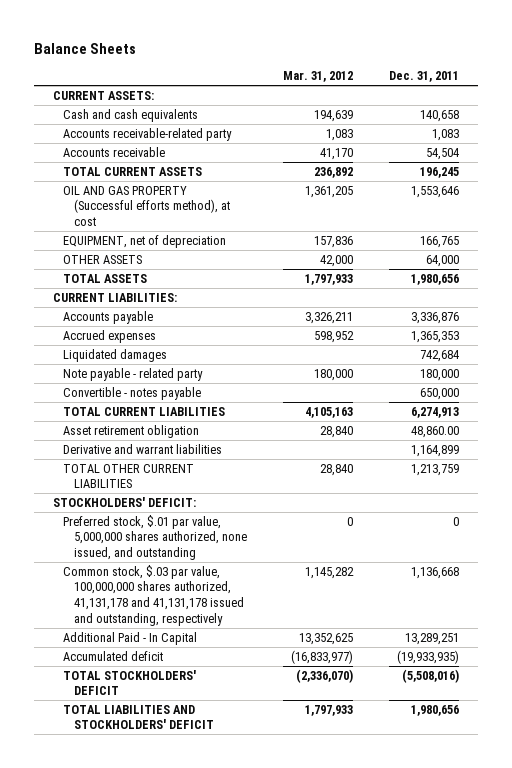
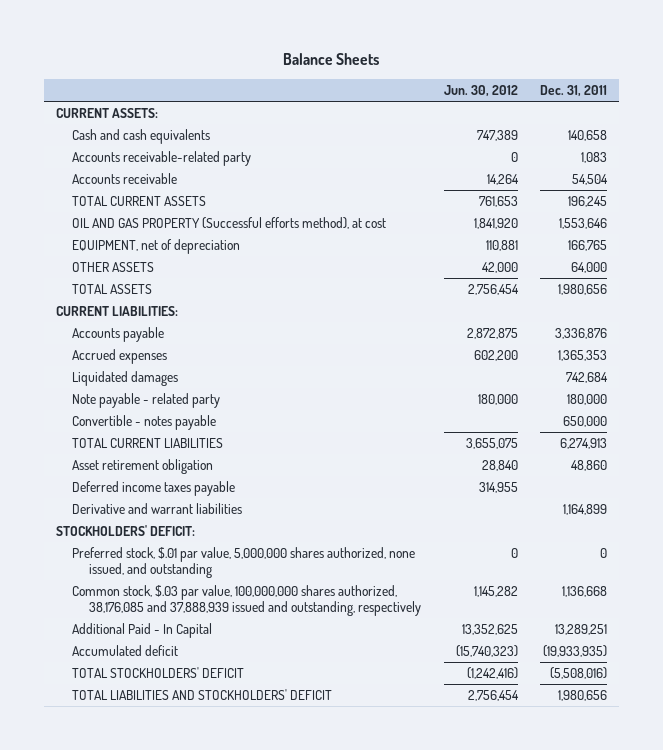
[283,71,354,83] Mar. 31, 2012 -> none
none -> [443,84,518,97] Jun. 30, 2012
[411,425,460,438] 48,860.00 -> [571,460,608,472] 48,860
none -> [72,481,236,497] Deferred income taxes payable
[63,463,195,489] TOTAL OTHER CURRENT LIABILITIES -> none
[63,564,244,626] Common stock, $.03 par value, 100,000,000 shares authorized, 41,131,178 and 41,131,178 issued and outstanding, respectively -> [72,585,422,616] Common stock, $.03 par value, 100,000,000 shares authorized, 38,176,085 and 37,888,939 issued and outstanding, respectively

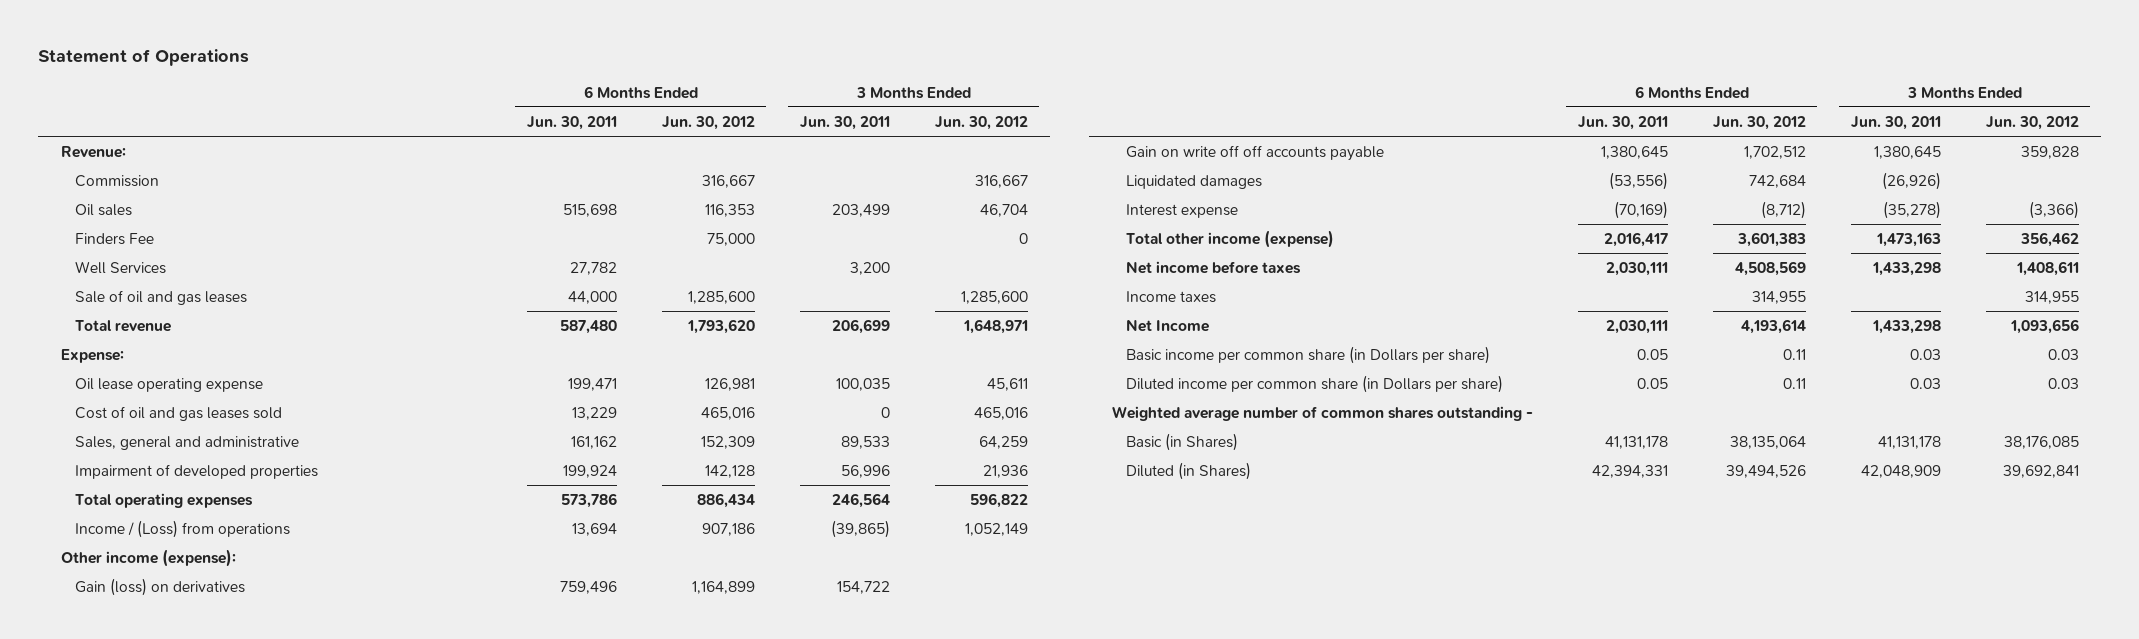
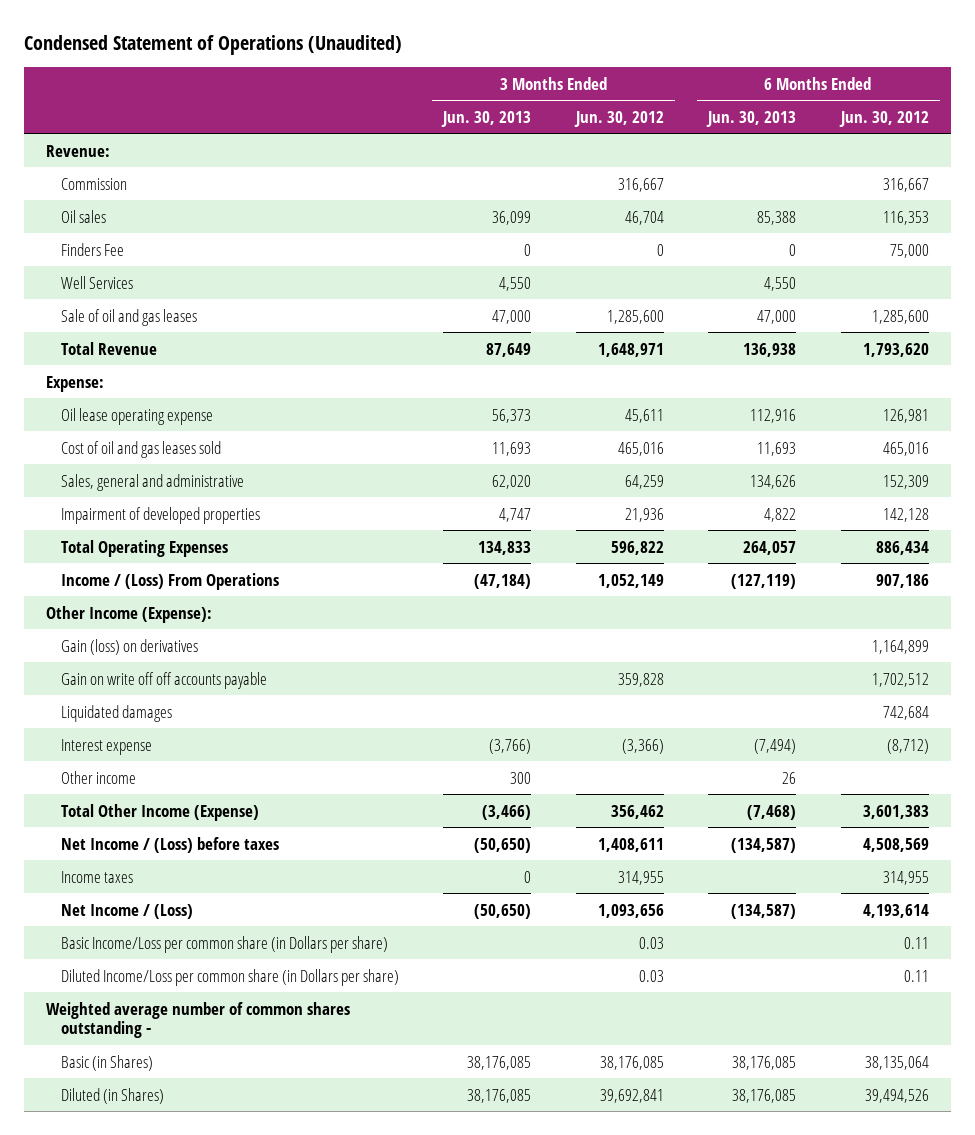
[38,49,250,67] Statement of Operations -> [23,35,402,56] Condensed Statement of Operations (Unaudited)
[526,115,617,130] Jun. 30, 2011 -> none
[799,115,890,130] Jun. 30, 2011 -> none
none -> [441,110,532,127] Jun. 30, 2013
none -> [706,110,797,127] Jun. 30, 2013
[75,319,172,332] Total revenue -> [60,341,157,355] Total Revenue
[75,492,254,508] Total operating expenses -> [60,539,228,557] Total Operating Expenses
[75,519,291,538] Income / (Loss) from operations -> [60,572,279,590] Income / (Loss) From Operations
[60,548,236,567] Other income (expense): -> [46,605,213,623] Other Income (Expense):
none -> [60,770,136,784] Other income
[1126,229,1335,248] Total other income (expense) -> [60,803,259,821] Total Other Income (Expense)
[1126,260,1302,274] Net income before taxes -> [60,836,279,853] Net Income / (Loss) before taxes
[1126,319,1210,332] Net Income -> [60,903,193,919] Net Income / (Loss)
[1126,345,1491,364] Basic income per common share (in Dollars per share) -> [60,935,388,953] Basic Income/Loss per common share (in Dollars per share)
[1126,374,1504,393] Diluted income per common share (in Dollars per share) -> [60,968,399,986] Diluted Income/Loss per common share (in Dollars per share)

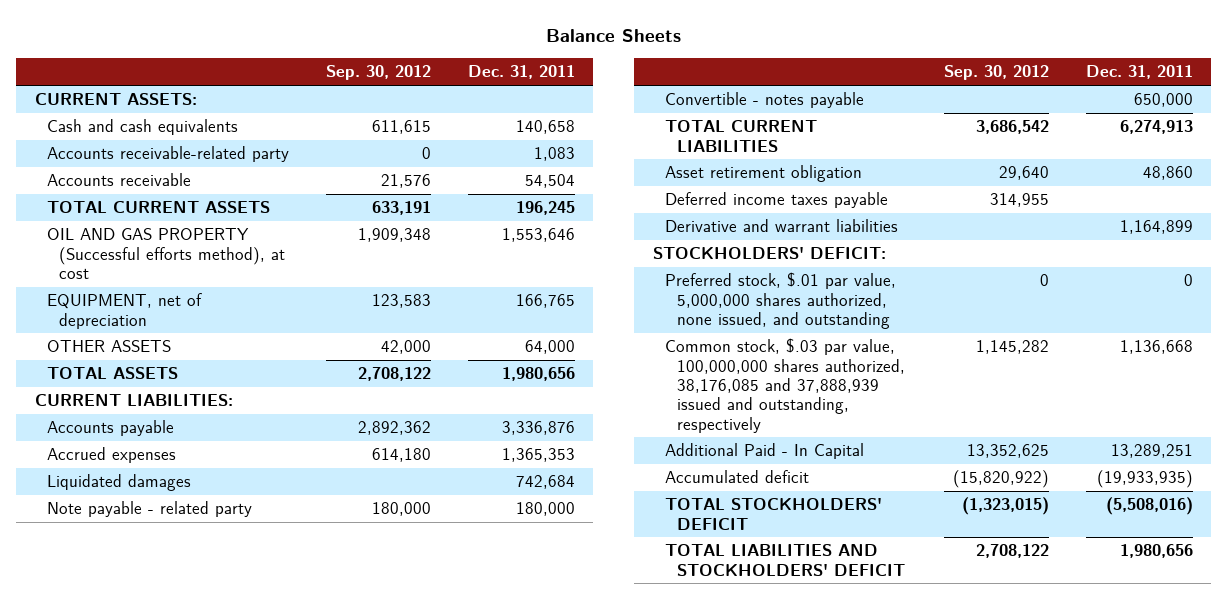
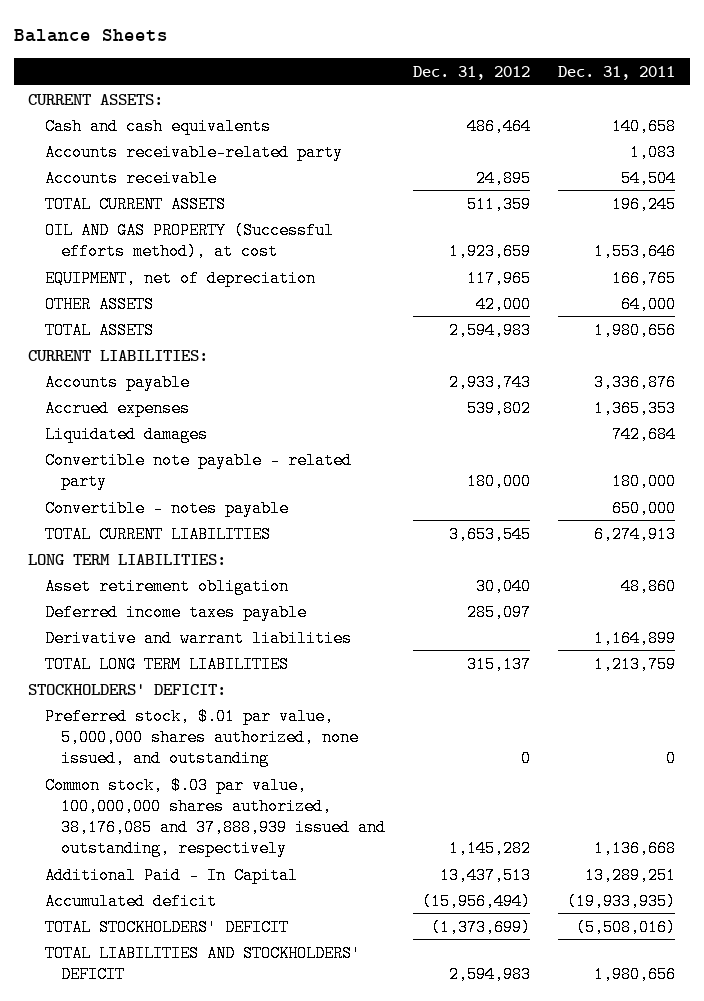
[325,65,431,81] Sep. 30, 2012 -> none
none -> [413,65,531,80] Dec. 31, 2012
[46,501,252,518] Note payable - related party -> [44,451,352,490] Convertible note payable - related party
none -> [28,553,227,565] LONG TERM LIABILITIES:
none -> [44,655,289,673] TOTAL LONG TERM LIABILITIES

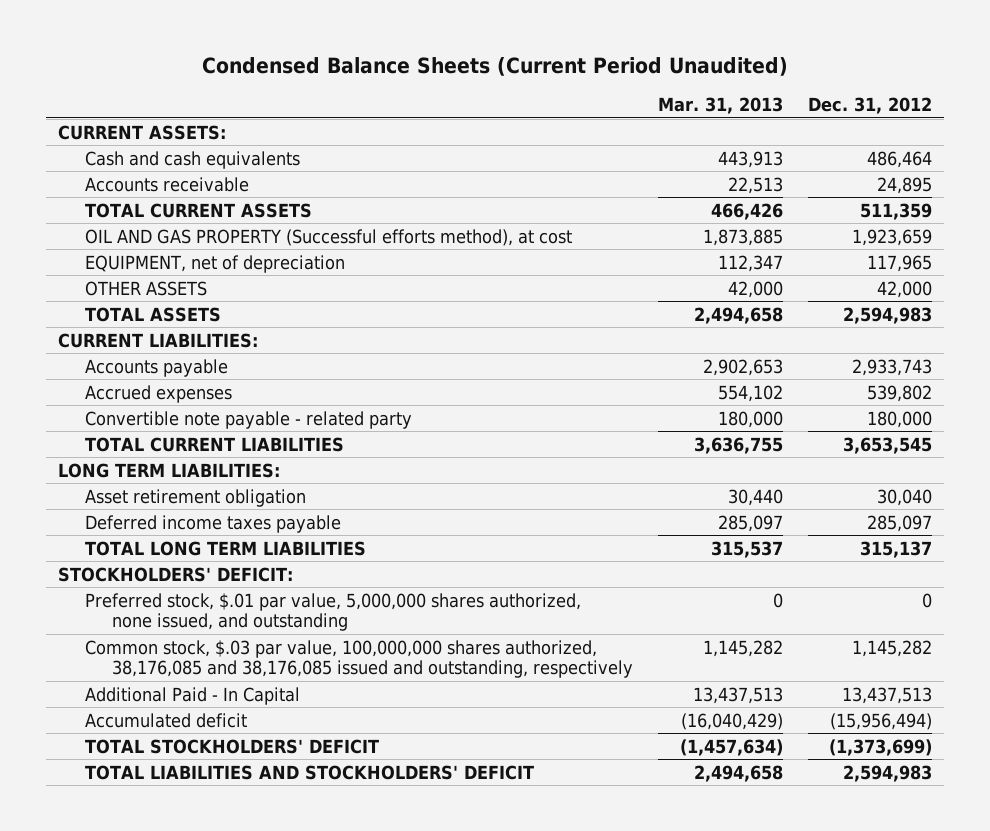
[14,29,169,43] Balance Sheets -> [202,57,789,77] Condensed Balance Sheets (Current Period Unaudited)
[558,65,676,80] Dec. 31, 2011 -> none
none -> [657,96,783,114] Mar. 31, 2013
[44,143,343,161] Accounts receivable-related party -> none
[44,425,208,443] Liquidated damages -> none
[44,499,289,517] Convertible - notes payable -> none
[44,629,352,647] Derivative and warrant liabilities -> none
[44,776,386,857] Common stock, $.03 par value, 100,000,000 shares authorized, 38,176,085 and 37,888,939 issued and outstanding, respectively -> [85,639,633,679] Common stock, $.03 par value, 100,000,000 shares authorized, 38,176,085 and 38,176,085 issued and outstanding, respectively

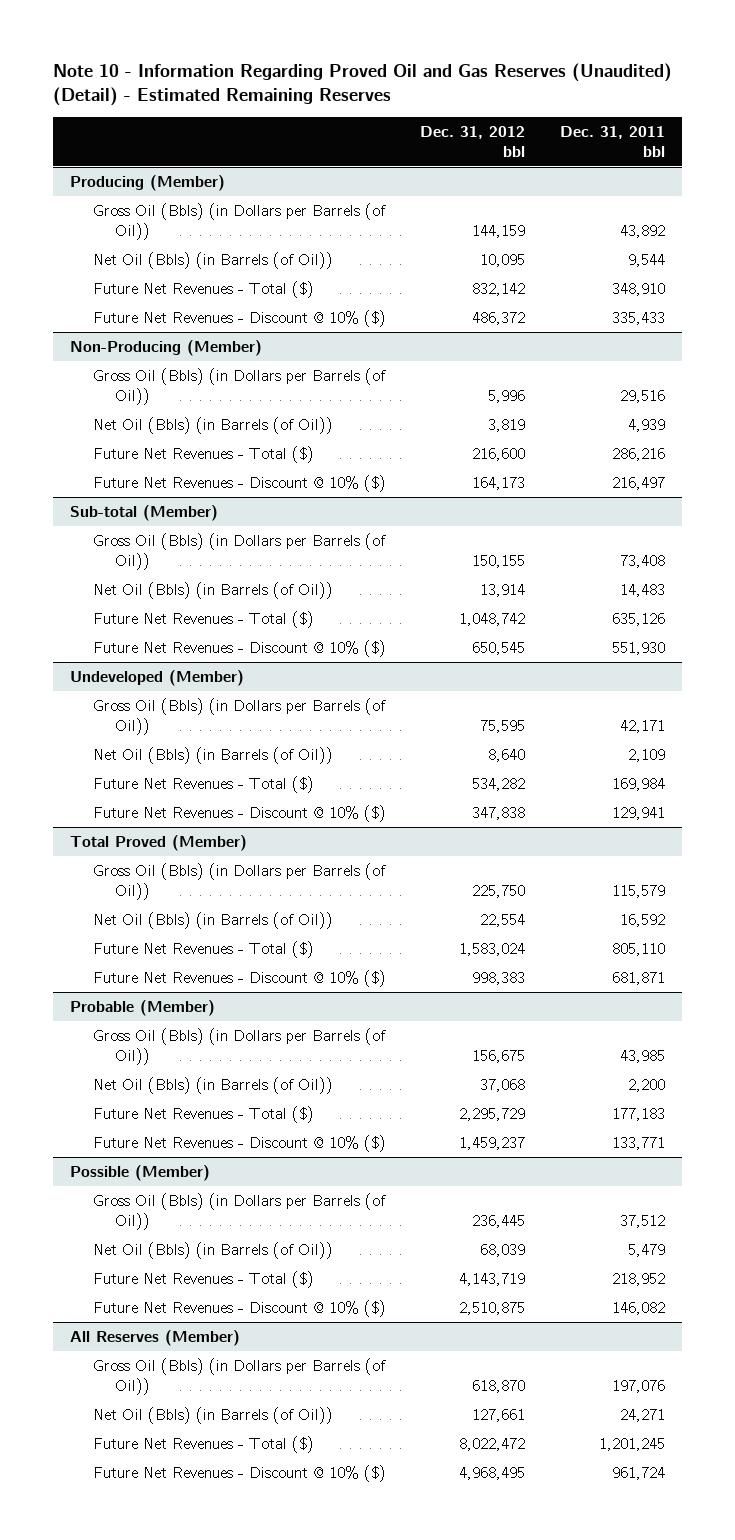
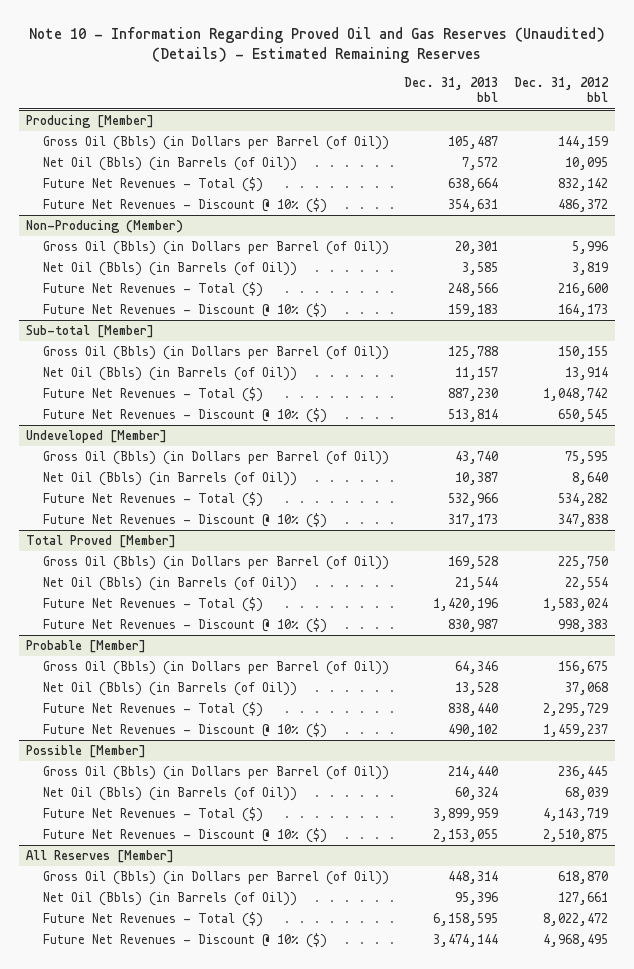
[52,63,672,107] Note 10 - Information Regarding Proved Oil and Gas Reserves (Unaudited) (Detail) - Estimated Remaining Reserves -> [28,26,605,64] Note 10 - Information Regarding Proved Oil and Gas Reserves (Unaudited) (Details) - Estimated Remaining Reserves
[559,125,665,157] Dec. 31, 2011 bbl -> none
none -> [404,77,499,103] Dec. 31, 2013 bbl
[70,174,226,191] Producing (Member) -> [26,115,155,129] Producing [Member]
[92,202,386,240] Gross Oil (Bbls) (in Dollars per Barrels (of Oil)) -> [42,136,389,151] Gross Oil (Bbls) (in Dollars per Barrel (of Oil))
[92,367,386,405] Gross Oil (Bbls) (in Dollars per Barrels (of Oil)) -> [42,241,389,256] Gross Oil (Bbls) (in Dollars per Barrel (of Oil))
[70,504,219,521] Sub-total (Member) -> [26,325,155,339] Sub-total [Member]
[92,532,386,570] Gross Oil (Bbls) (in Dollars per Barrels (of Oil)) -> [42,346,389,361] Gross Oil (Bbls) (in Dollars per Barrel (of Oil))
[70,669,245,686] Undeveloped (Member) -> [26,430,168,444] Undeveloped [Member]
[92,697,386,735] Gross Oil (Bbls) (in Dollars per Barrels (of Oil)) -> [42,451,389,466] Gross Oil (Bbls) (in Dollars per Barrel (of Oil))
[70,834,248,851] Total Proved (Member) -> [26,535,177,549] Total Proved [Member]
[92,862,386,900] Gross Oil (Bbls) (in Dollars per Barrels (of Oil)) -> [42,556,389,571] Gross Oil (Bbls) (in Dollars per Barrel (of Oil))
[70,999,216,1016] Probable (Member) -> [26,640,147,654] Probable [Member]
[92,1027,386,1065] Gross Oil (Bbls) (in Dollars per Barrels (of Oil)) -> [42,661,389,676] Gross Oil (Bbls) (in Dollars per Barrel (of Oil))
[70,1164,211,1181] Possible (Member) -> [26,745,147,759] Possible [Member]
[92,1192,386,1230] Gross Oil (Bbls) (in Dollars per Barrels (of Oil)) -> [42,766,389,781] Gross Oil (Bbls) (in Dollars per Barrel (of Oil))
[70,1329,241,1346] All Reserves (Member) -> [26,850,175,864] All Reserves [Member]
[92,1357,386,1395] Gross Oil (Bbls) (in Dollars per Barrels (of Oil)) -> [42,871,389,886] Gross Oil (Bbls) (in Dollars per Barrel (of Oil))

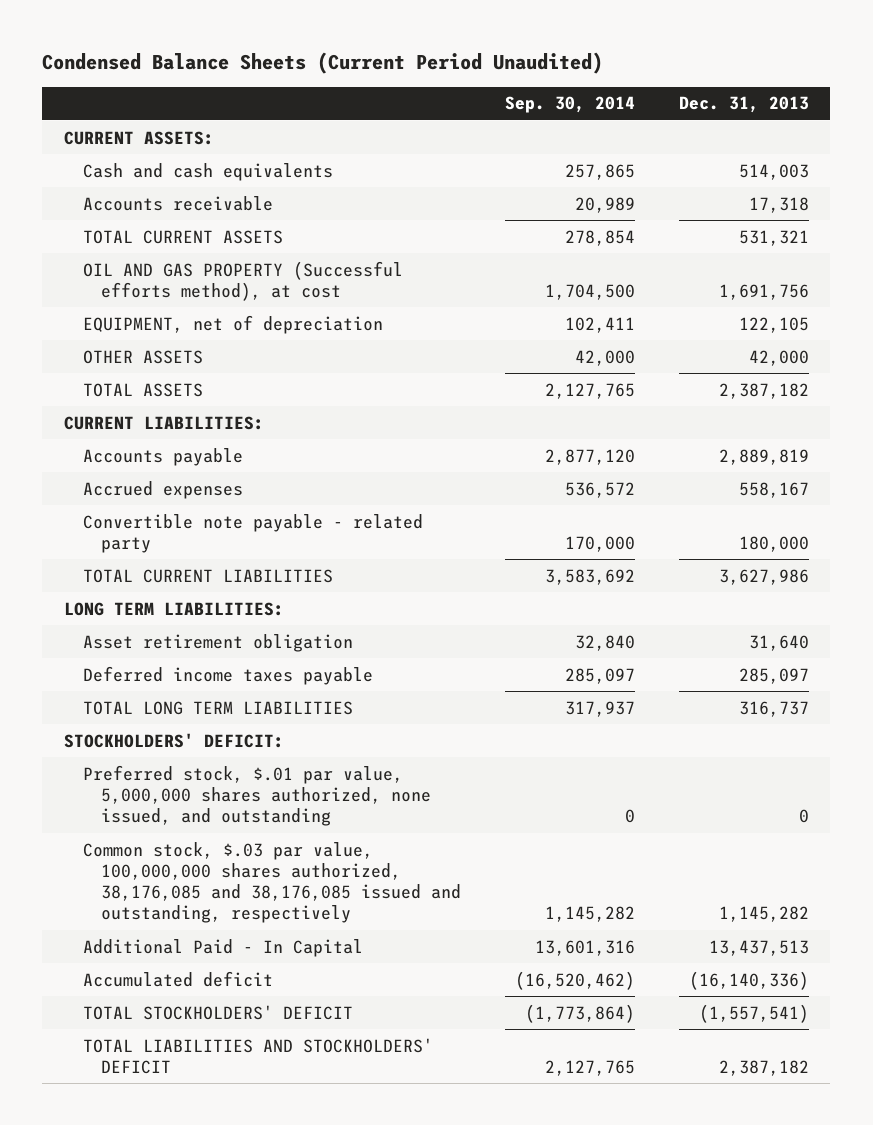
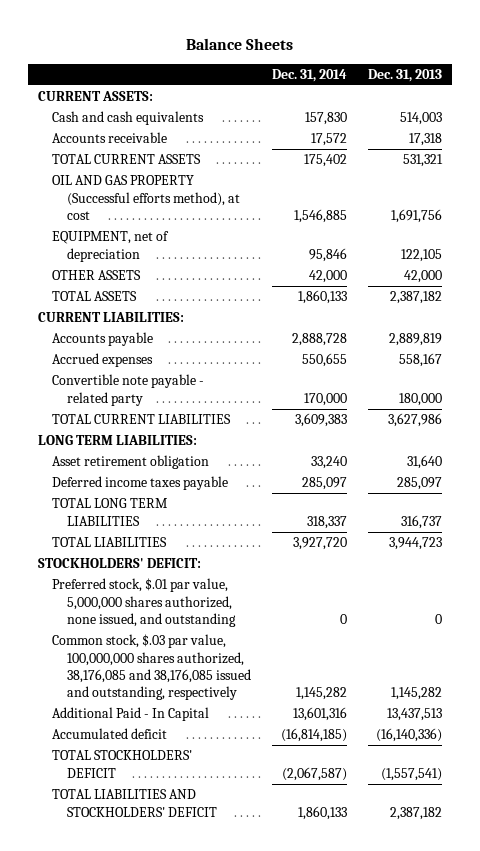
[42,52,604,75] Condensed Balance Sheets (Current Period Unaudited) -> [186,37,294,50] Balance Sheets
[504,96,635,114] Sep. 30, 2014 -> none
none -> [271,68,347,82] Dec. 31, 2014
none -> [52,537,168,548] TOTAL LIABILITIES

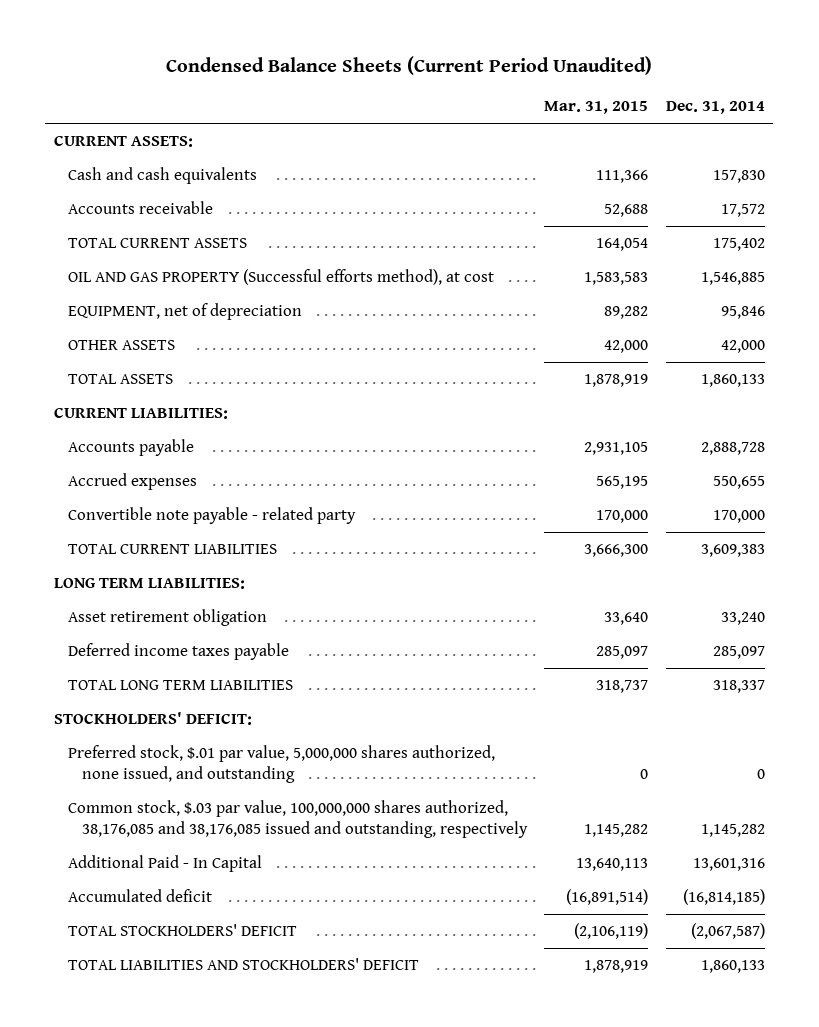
[186,37,294,50] Balance Sheets -> [166,55,653,75] Condensed Balance Sheets (Current Period Unaudited)
[367,68,442,82] Dec. 31, 2013 -> none
none -> [544,101,649,115] Mar. 31, 2015
[52,537,168,548] TOTAL LIABILITIES -> none

